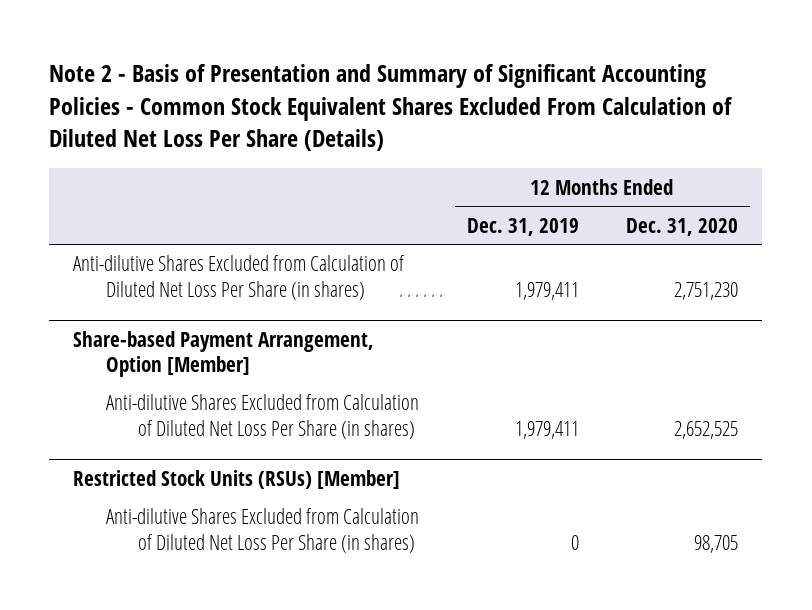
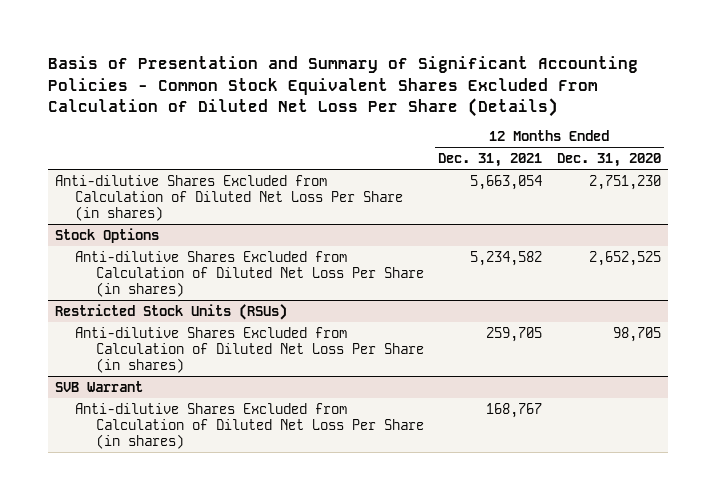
[49,63,734,152] Note 2 - Basis of Presentation and Summary of Significant Accounting Policies - Common Stock Equivalent Shares Excluded From Calculation of Diluted Net Loss Per Share (Details) -> [47,56,638,117] Basis of Presentation and Summary of Significant Accounting Policies - Common Stock Equivalent Shares Excluded From Calculation of Diluted Net Loss Per Share (Details)
[466,217,579,236] Dec. 31, 2019 -> none
none -> [438,153,543,168] Dec. 31, 2021
[73,331,375,378] Share-based Payment Arrangement, Option [Member] -> [55,227,160,243] Stock Options
[73,470,401,490] Restricted Stock Units (RSUs) [Member] -> [55,303,288,320] Restricted Stock Units (RSUs)
none -> [55,380,144,392] SVB Warrant
none -> [75,402,424,449] Anti-dilutive Shares Excluded from Calculation of Diluted Net Loss Per Share (in shares)

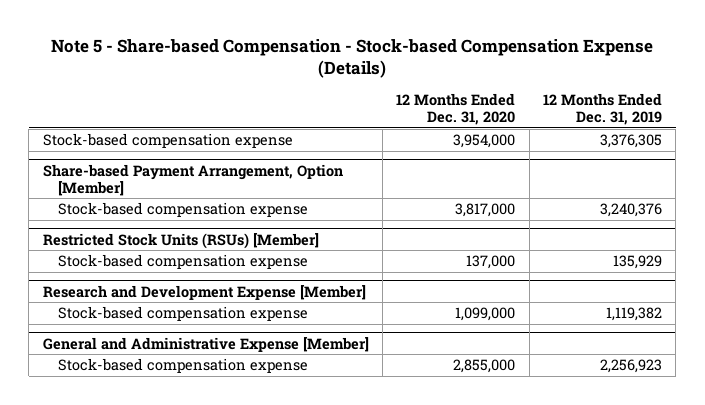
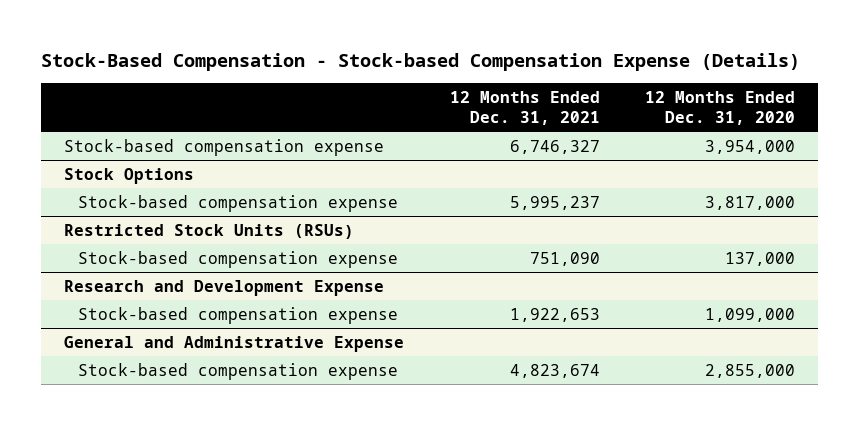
[51,38,654,79] Note 5 - Share-based Compensation - Stock-based Compensation Expense (Details) -> [41,52,801,71] Stock-Based Compensation - Stock-based Compensation Expense (Details)
[543,93,663,125] 12 Months Ended Dec. 31, 2019 -> none
none -> [449,90,600,125] 12 Months Ended Dec. 31, 2021
[42,163,343,196] Share-based Payment Arrangement, Option [Member] -> [64,168,195,185] Stock Options
[42,232,319,249] Restricted Stock Units (RSUs) [Member] -> [64,224,355,240] Restricted Stock Units (RSUs)
[42,284,366,300] Research and Development Expense [Member] -> [64,280,385,297] Research and Development Expense
[42,336,369,352] General and Administrative Expense [Member] -> [64,336,405,353] General and Administrative Expense

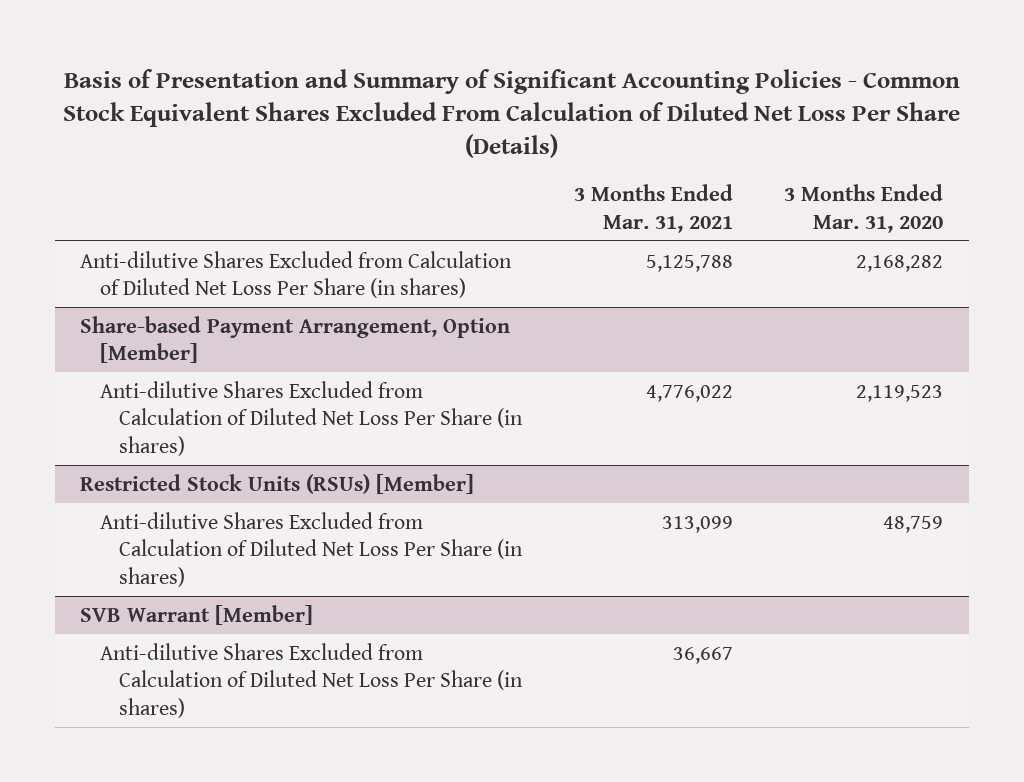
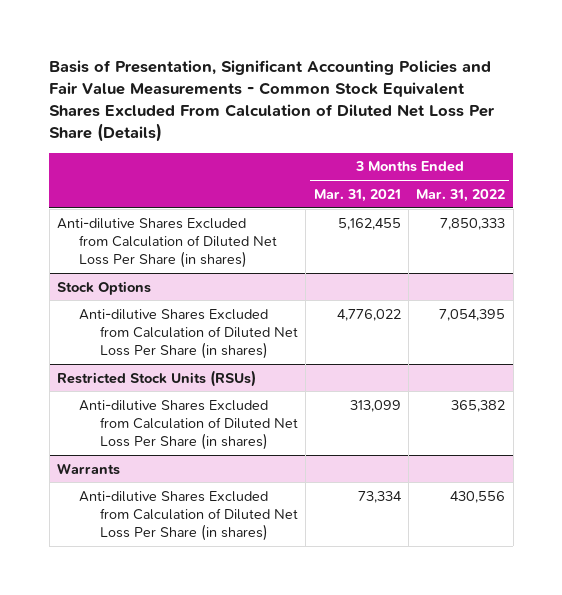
[62,68,960,159] Basis of Presentation and Summary of Significant Accounting Policies - Common Stock Equivalent Shares Excluded From Calculation of Diluted Net Loss Per Share (Details) -> [49,59,496,143] Basis of Presentation, Significant Accounting Policies and Fair Value Measurements - Common Stock Equivalent Shares Excluded From Calculation of Diluted Net Loss Per Share (Details)
[784,184,944,233] 3 Months Ended Mar. 31, 2020 -> none
none -> [416,188,506,202] Mar. 31, 2022
[645,254,733,272] 5,125,788 -> [337,217,401,230] 5,162,455
[80,315,511,364] Share-based Payment Arrangement, Option [Member] -> [57,280,152,295] Stock Options
[80,473,475,494] Restricted Stock Units (RSUs) [Member] -> [57,369,257,387] Restricted Stock Units (RSUs)
[80,604,314,625] SVB Warrant [Member] -> none
none -> [57,462,121,475] Warrants
[672,646,733,664] 36,667 -> [357,490,402,503] 73,334

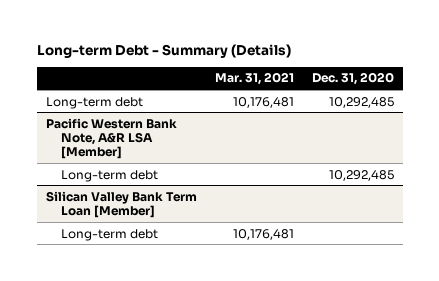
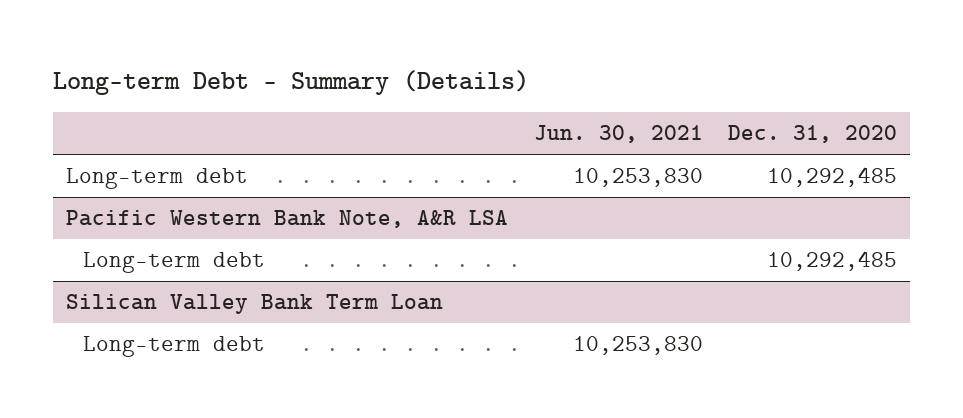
[214,72,294,86] Mar. 31, 2021 -> none
none -> [533,125,703,144] Jun. 30, 2021
[45,117,177,160] Pacific Western Bank Note, A&R LSA [Member] -> [65,210,508,229] Pacific Western Bank Note, A&R LSA
[45,190,197,218] Silican Valley Bank Term Loan [Member] -> [65,294,443,315] Silican Valley Bank Term Loan

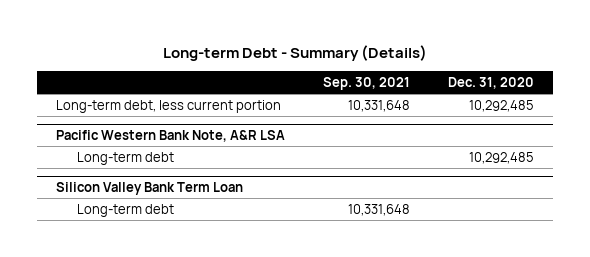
[533,125,703,144] Jun. 30, 2021 -> none
none -> [323,76,411,90] Sep. 30, 2021
[65,168,248,190] Long-term debt -> [56,99,282,113] Long-term debt, less current portion
[65,294,443,315] Silican Valley Bank Term Loan -> [56,182,244,196] Silicon Valley Bank Term Loan

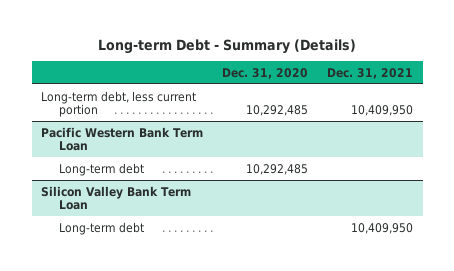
[323,76,411,90] Sep. 30, 2021 -> none
none -> [327,67,414,79] Dec. 31, 2021
[56,130,286,143] Pacific Western Bank Note, A&R LSA -> [41,126,204,152] Pacific Western Bank Term Loan

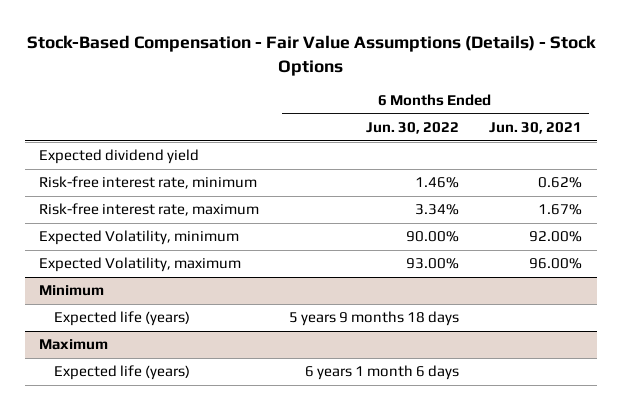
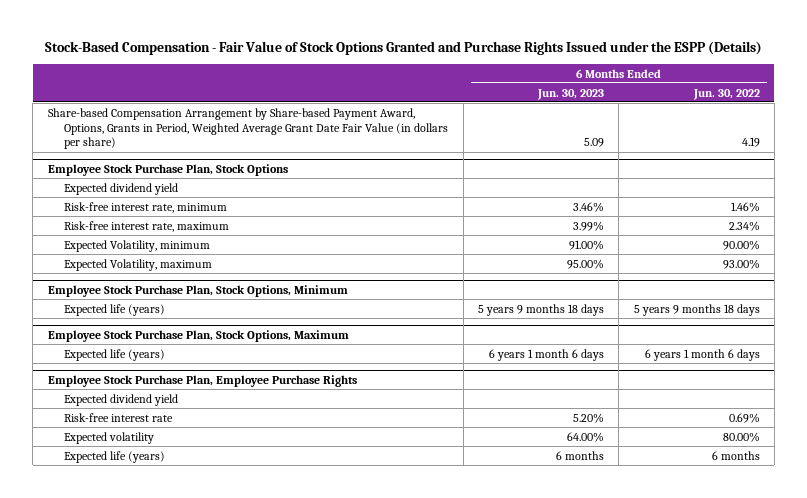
[26,35,596,76] Stock-Based Compensation - Fair Value Assumptions (Details) - Stock Options -> [44,40,762,55] Stock-Based Compensation - Fair Value of Stock Options Granted and Purchase Rights Issued under the ESPP (Details)
[488,122,582,135] Jun. 30, 2021 -> none
none -> [536,88,604,100] Jun. 30, 2023
none -> [47,107,449,150] Share-based Compensation Arrangement by Share-based Payment Award, Options, Grants in Period, Weighted Average Grant Date Fair Value (in dollars per share)
none -> [47,164,288,177] Employee Stock Purchase Plan, Stock Options
[415,204,460,216] 3.34% -> [728,220,760,231] 2.34%
[39,285,105,297] Minimum -> none
none -> [47,285,348,298] Employee Stock Purchase Plan, Stock Options, Minimum
[39,339,109,351] Maximum -> none
none -> [47,330,349,343] Employee Stock Purchase Plan, Stock Options, Maximum
none -> [47,375,357,388] Employee Stock Purchase Plan, Employee Purchase Rights
none -> [64,393,179,406] Expected dividend yield
none -> [64,412,174,422] Risk-free interest rate
none -> [64,431,155,444] Expected volatility
none -> [64,450,166,463] Expected life (years)

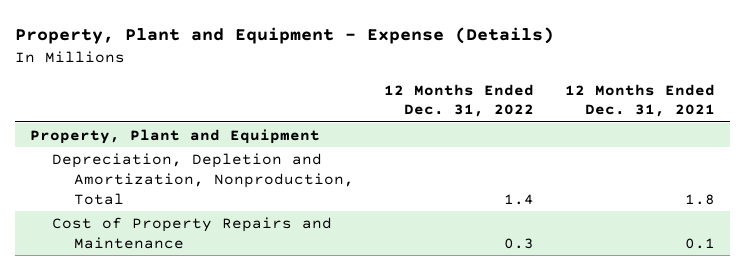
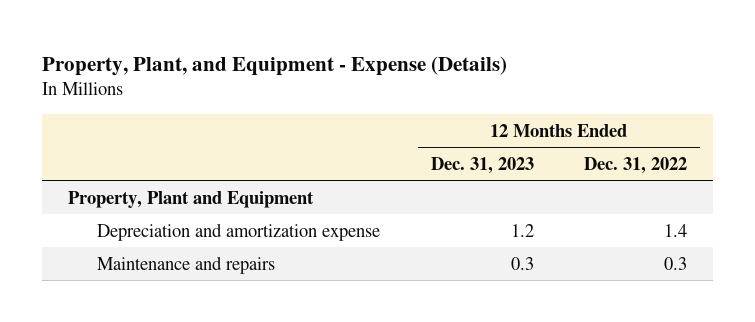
[14,26,554,44] Property, Plant and Equipment - Expense (Details) -> [42,55,508,76] Property, Plant, and Equipment - Expense (Details)
[564,83,715,118] 12 Months Ended Dec. 31, 2021 -> none
none -> [430,156,534,174] Dec. 31, 2023
[51,152,354,205] Depreciation, Depletion and Amortization, Nonproduction, Total -> [96,222,380,241] Depreciation and amortization expense
[51,216,332,249] Cost of Property Repairs and Maintenance -> [96,255,275,274] Maintenance and repairs

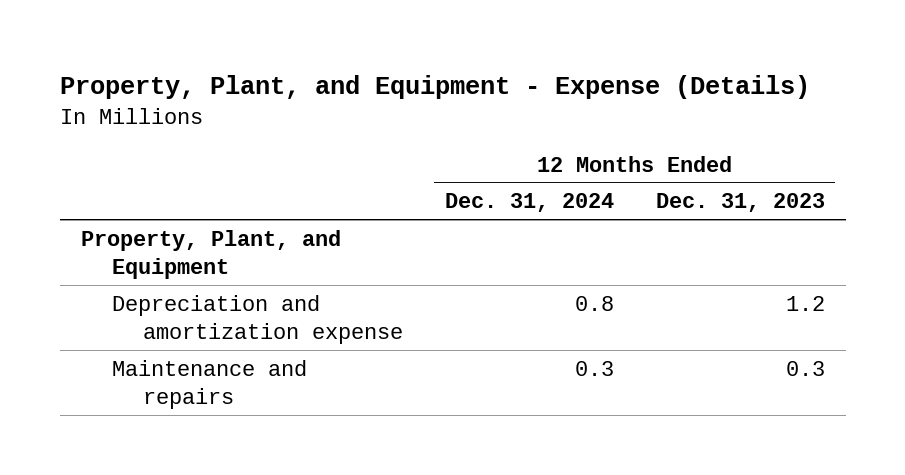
[584,156,688,174] Dec. 31, 2022 -> none
none -> [444,193,614,213] Dec. 31, 2024
[67,190,314,208] Property, Plant and Equipment -> [80,229,341,280] Property, Plant, and Equipment

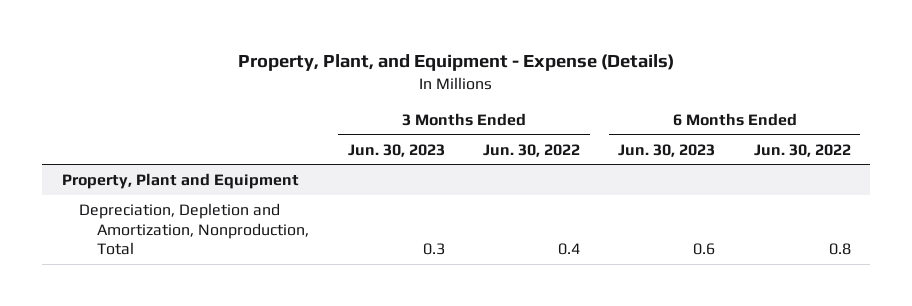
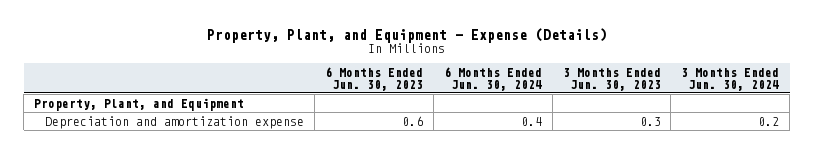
[483,143,581,157] Jun. 30, 2022 -> none
[753,143,851,157] Jun. 30, 2022 -> none
none -> [443,66,542,91] 6 Months Ended Jun. 30, 2024
none -> [681,67,780,91] 3 Months Ended Jun. 30, 2024
[61,173,299,190] Property, Plant and Equipment -> [34,97,245,111] Property, Plant, and Equipment
[79,203,310,255] Depreciation, Depletion and Amortization, Nonproduction, Total -> [45,115,305,129] Depreciation and amortization expense

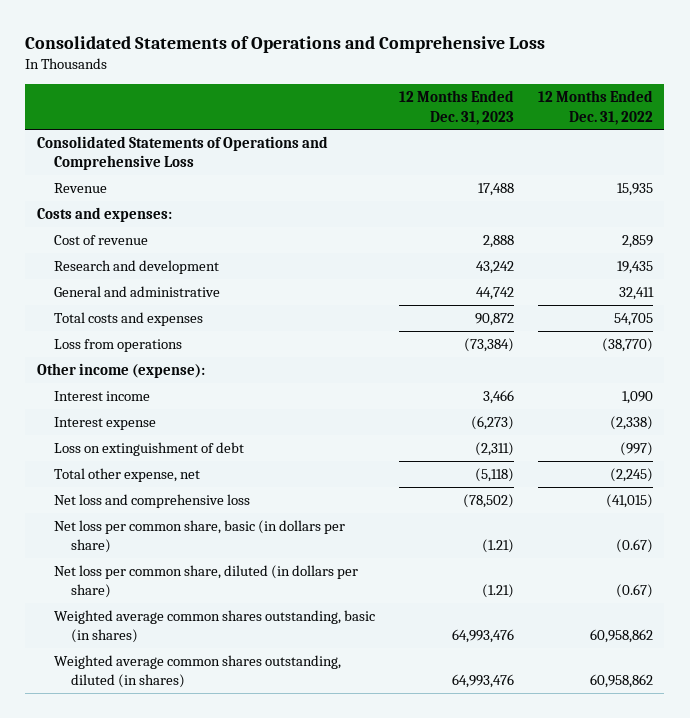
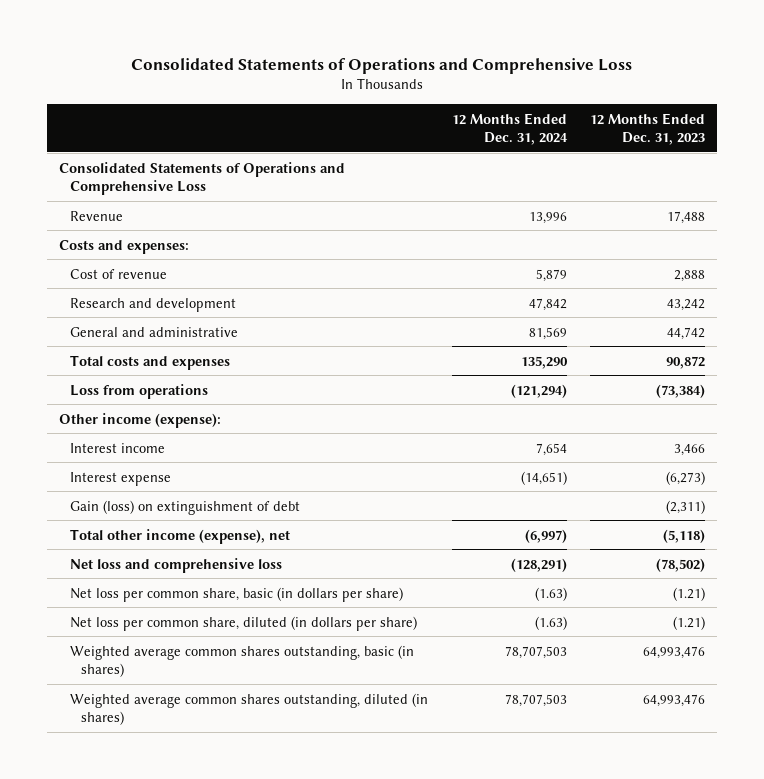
[537,90,653,125] 12 Months Ended Dec. 31, 2022 -> none
none -> [451,112,568,145] 12 Months Ended Dec. 31, 2024
[54,441,245,456] Loss on extinguishment of debt -> [69,499,300,515] Gain (loss) on extinguishment of debt
[54,467,201,482] Total other expense, net -> [69,528,290,544] Total other income (expense), net

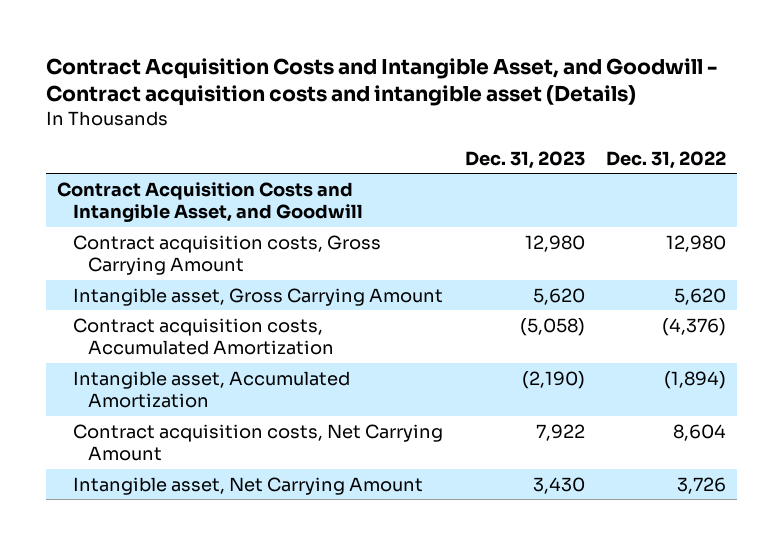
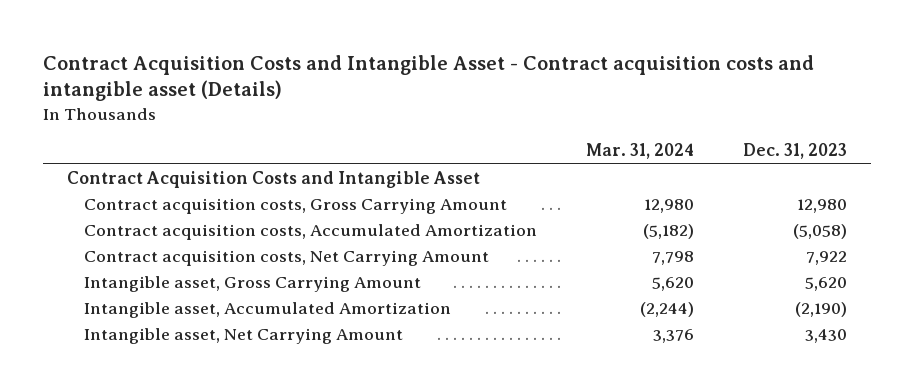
[46,57,718,107] Contract Acquisition Costs and Intangible Asset, and Goodwill - Contract acquisition costs and intangible asset (Details) -> [42,54,814,102] Contract Acquisition Costs and Intangible Asset - Contract acquisition costs and intangible asset (Details)
[606,150,727,169] Dec. 31, 2022 -> none
none -> [585,143,694,160] Mar. 31, 2024
[57,181,363,223] Contract Acquisition Costs and Intangible Asset, and Goodwill -> [67,171,481,189] Contract Acquisition Costs and Intangible Asset
[72,287,443,306] Intangible asset, Gross Carrying Amount -> [83,276,421,293] Intangible asset, Gross Carrying Amount
[72,370,350,409] Intangible asset, Accumulated Amortization -> [83,302,451,319] Intangible asset, Accumulated Amortization

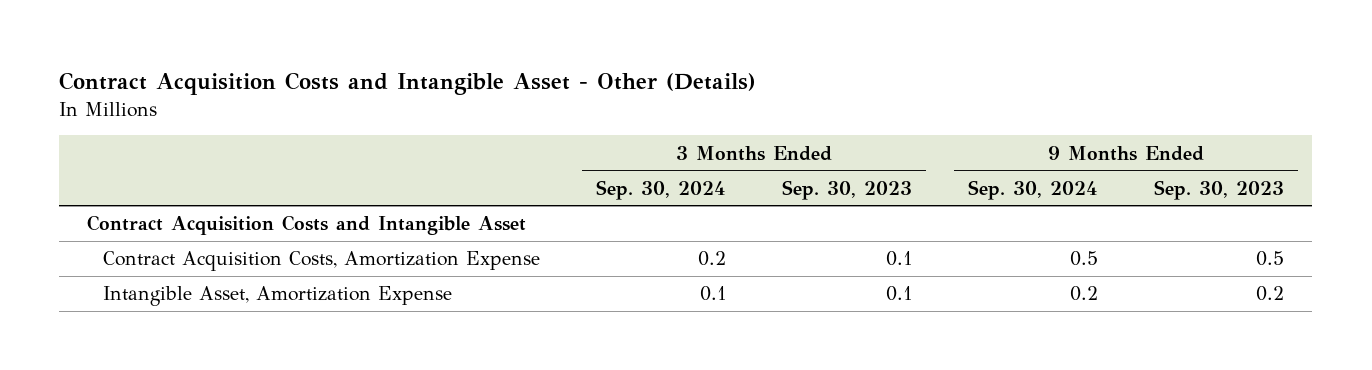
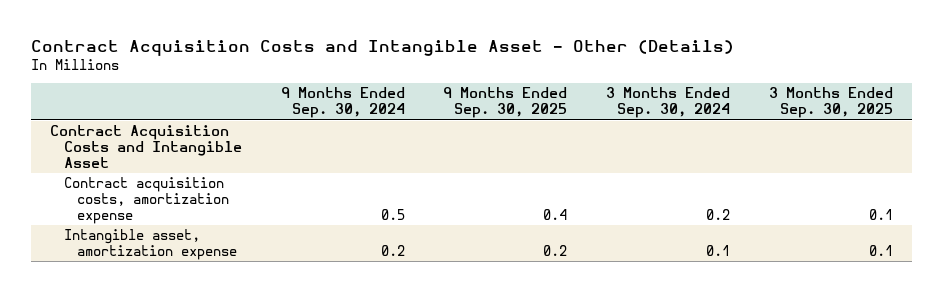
[782,179,913,200] Sep. 30, 2023 -> none
[1154,179,1285,200] Sep. 30, 2023 -> none
none -> [443,87,568,119] 9 Months Ended Sep. 30, 2025
none -> [768,87,893,119] 3 Months Ended Sep. 30, 2025
[103,251,541,272] Contract Acquisition Costs, Amortization Expense -> [63,177,230,225] Contract acquisition costs, amortization expense
[103,286,453,307] Intangible Asset, Amortization Expense -> [63,229,238,261] Intangible asset, amortization expense

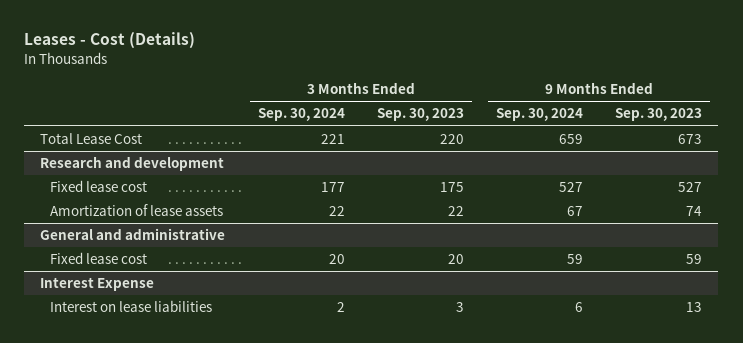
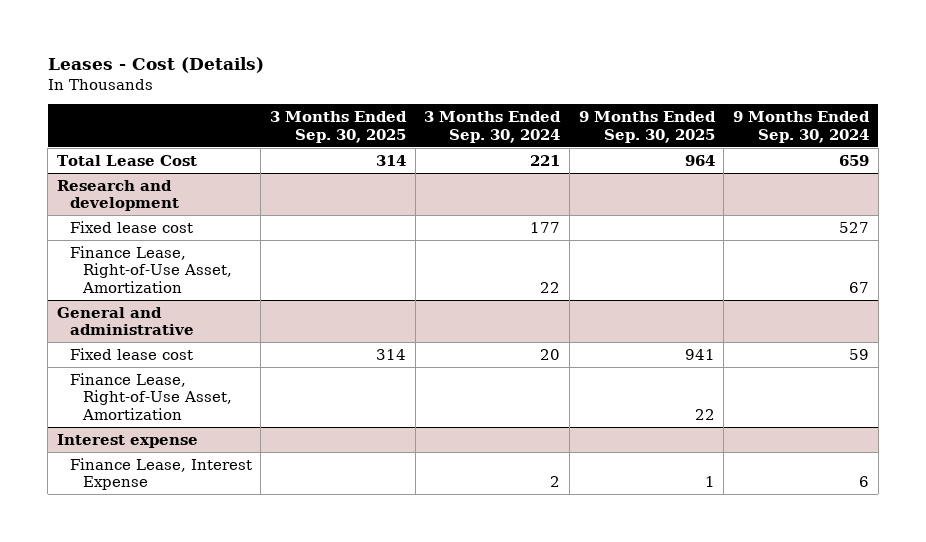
[376,108,464,122] Sep. 30, 2023 -> none
[615,108,703,122] Sep. 30, 2023 -> none
none -> [270,111,408,143] 3 Months Ended Sep. 30, 2025
none -> [578,111,716,143] 9 Months Ended Sep. 30, 2025
[50,204,224,217] Amortization of lease assets -> [69,245,232,294] Finance Lease, Right-of-Use Asset, Amortization
none -> [69,372,232,421] Finance Lease, Right-of-Use Asset, Amortization
[40,277,155,292] Interest Expense -> [56,433,198,448] Interest expense
[50,300,213,313] Interest on lease liabilities -> [69,457,252,491] Finance Lease, Interest Expense

